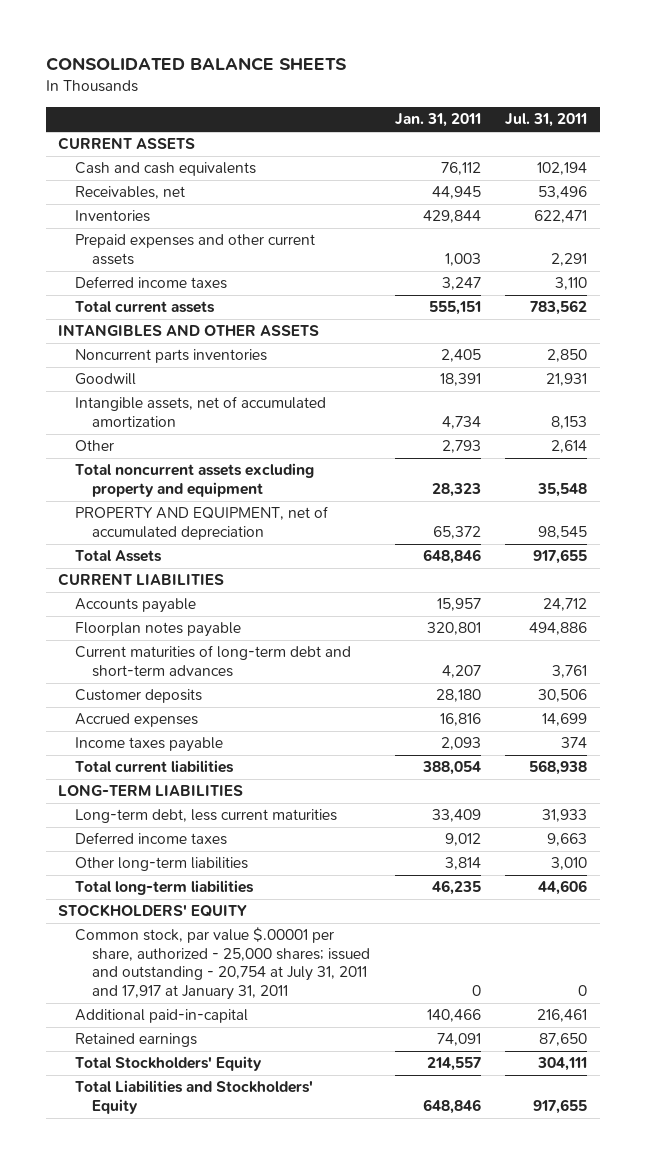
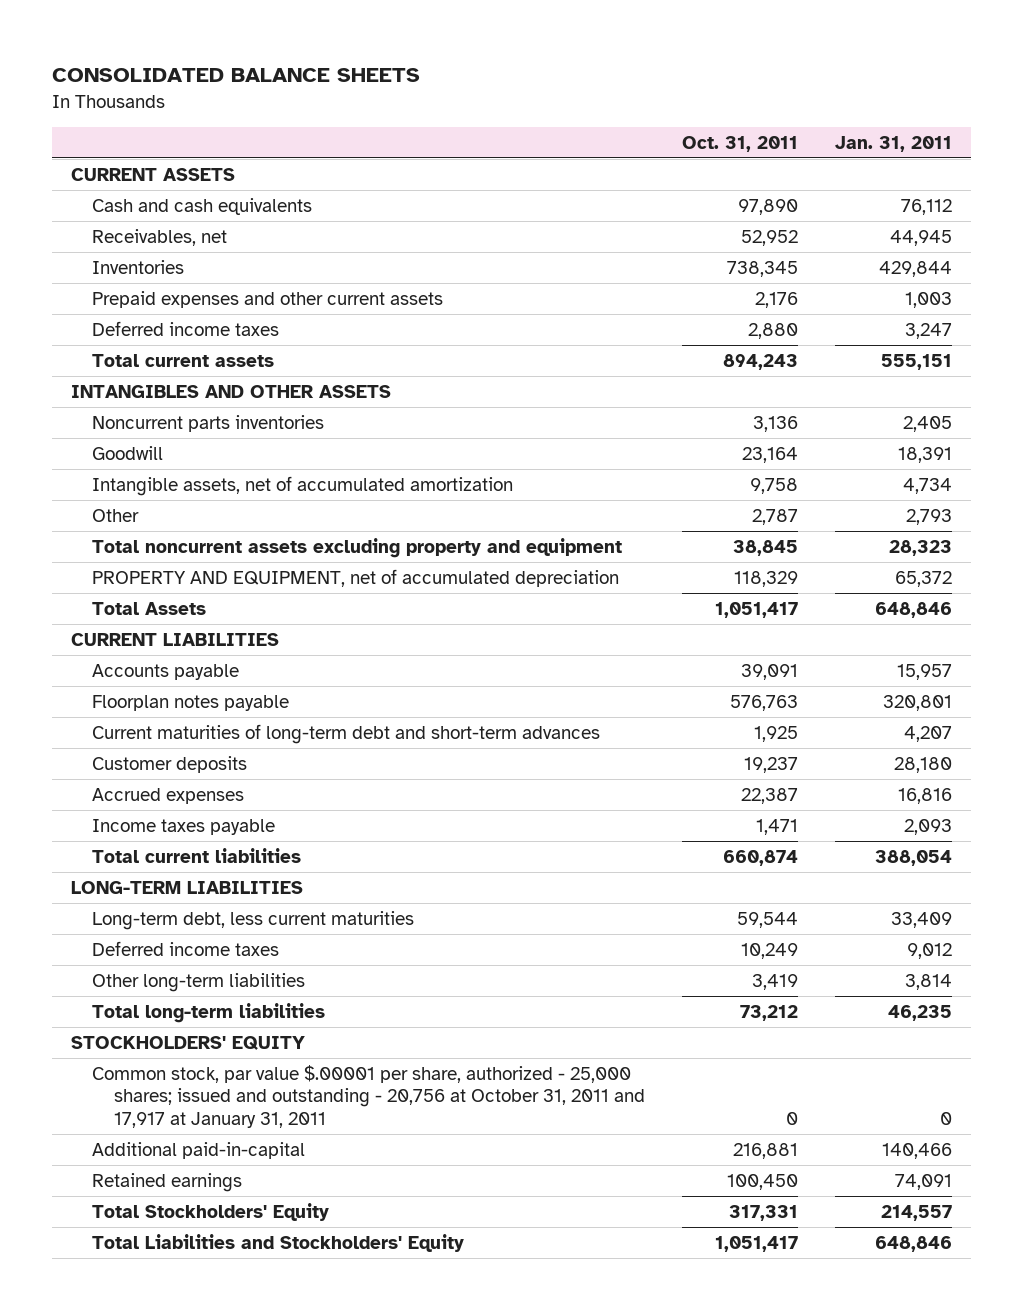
[505,113,588,128] Jul. 31, 2011 -> none
none -> [682,135,799,152] Oct. 31, 2011
[75,927,370,1000] Common stock, par value $.00001 per share, authorized - 25,000 shares; issued and outstanding - 20,754 at July 31, 2011 and 17,917 at January 31, 2011 -> [92,1064,646,1128] Common stock, par value $.00001 per share, authorized - 25,000 shares; issued and outstanding - 20,756 at October 31, 2011 and 17,917 at January 31, 2011

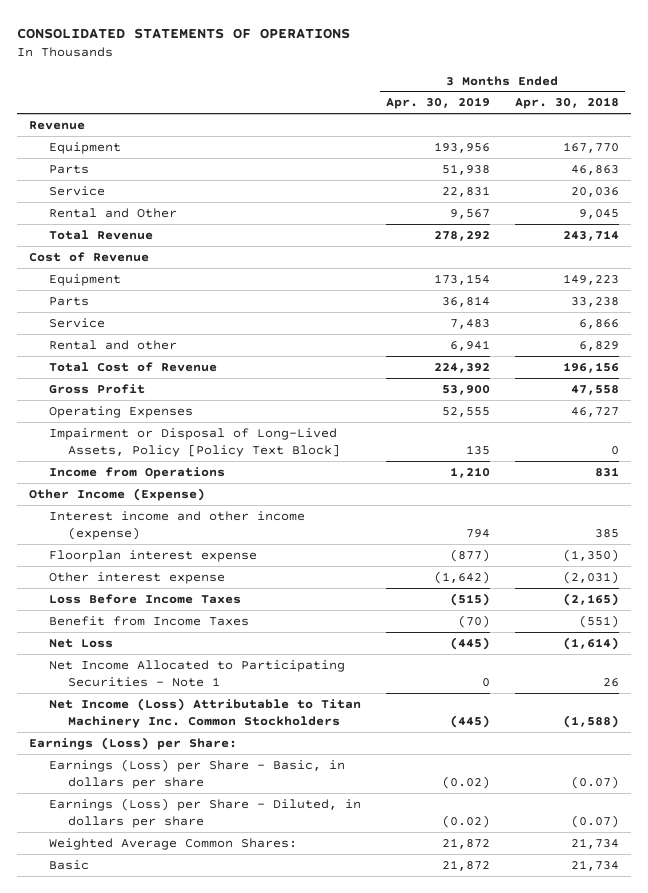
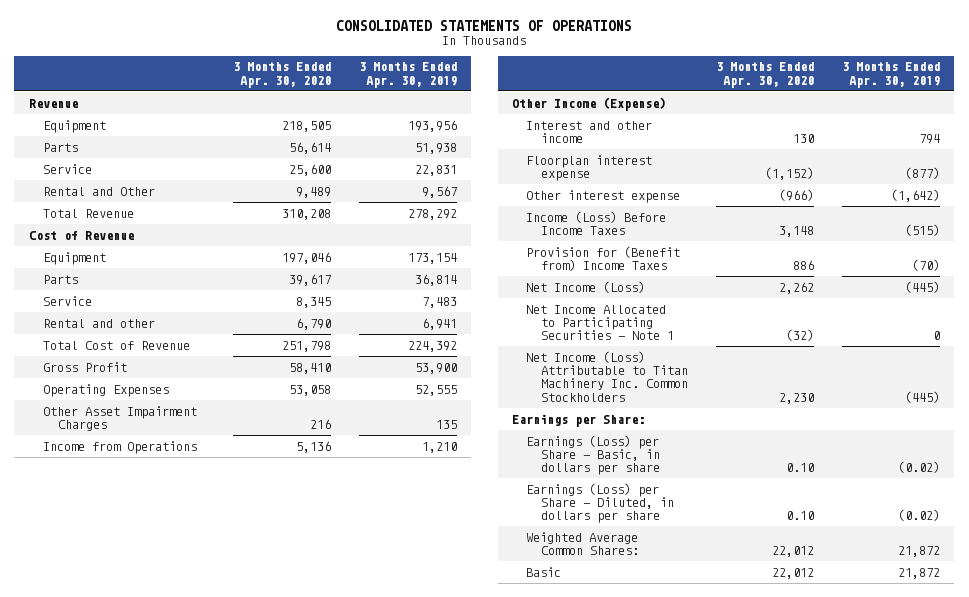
[514,97,619,110] Apr. 30, 2018 -> none
none -> [233,62,332,88] 3 Months Ended Apr. 30, 2020
[48,427,341,457] Impairment or Disposal of Long-Lived Assets, Policy [Policy Text Block] -> [43,405,198,432] Other Asset Impairment Charges
[48,510,305,540] Interest income and other income (expense) -> [526,120,653,144] Interest and other income
[48,593,241,604] Loss Before Income Taxes -> [526,210,667,236] Income (Loss) Before Income Taxes
[48,615,249,626] Benefit from Income Taxes -> [526,245,681,272] Provision for (Benefit from) Income Taxes
[48,638,113,648] Net Loss -> [526,280,646,293] Net Income (Loss)
[29,736,238,750] Earnings (Loss) per Share: -> [511,413,645,427] Earnings per Share:

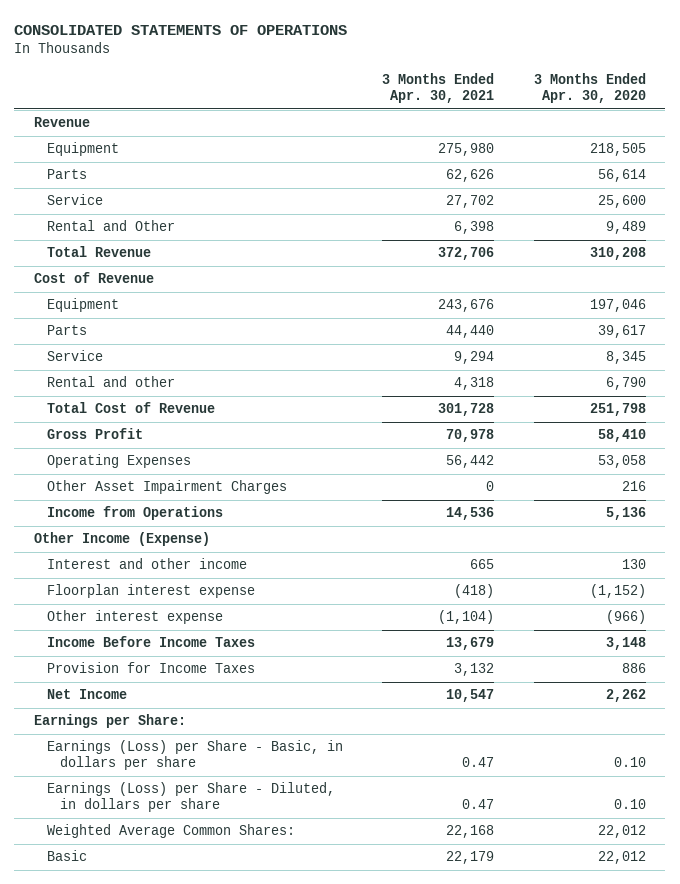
[359,62,458,88] 3 Months Ended Apr. 30, 2019 -> none
none -> [382,73,495,104] 3 Months Ended Apr. 30, 2021
[526,304,675,341] Net Income Allocated to Participating Securities - Note 1 -> none
[526,350,689,402] Net Income (Loss) Attributable to Titan Machinery Inc. Common Stockholders -> none
[526,210,667,236] Income (Loss) Before Income Taxes -> [47,636,256,648] Income Before Income Taxes
[526,245,681,272] Provision for (Benefit from) Income Taxes -> [47,662,256,674] Provision for Income Taxes
[526,280,646,293] Net Income (Loss) -> [47,689,128,700] Net Income

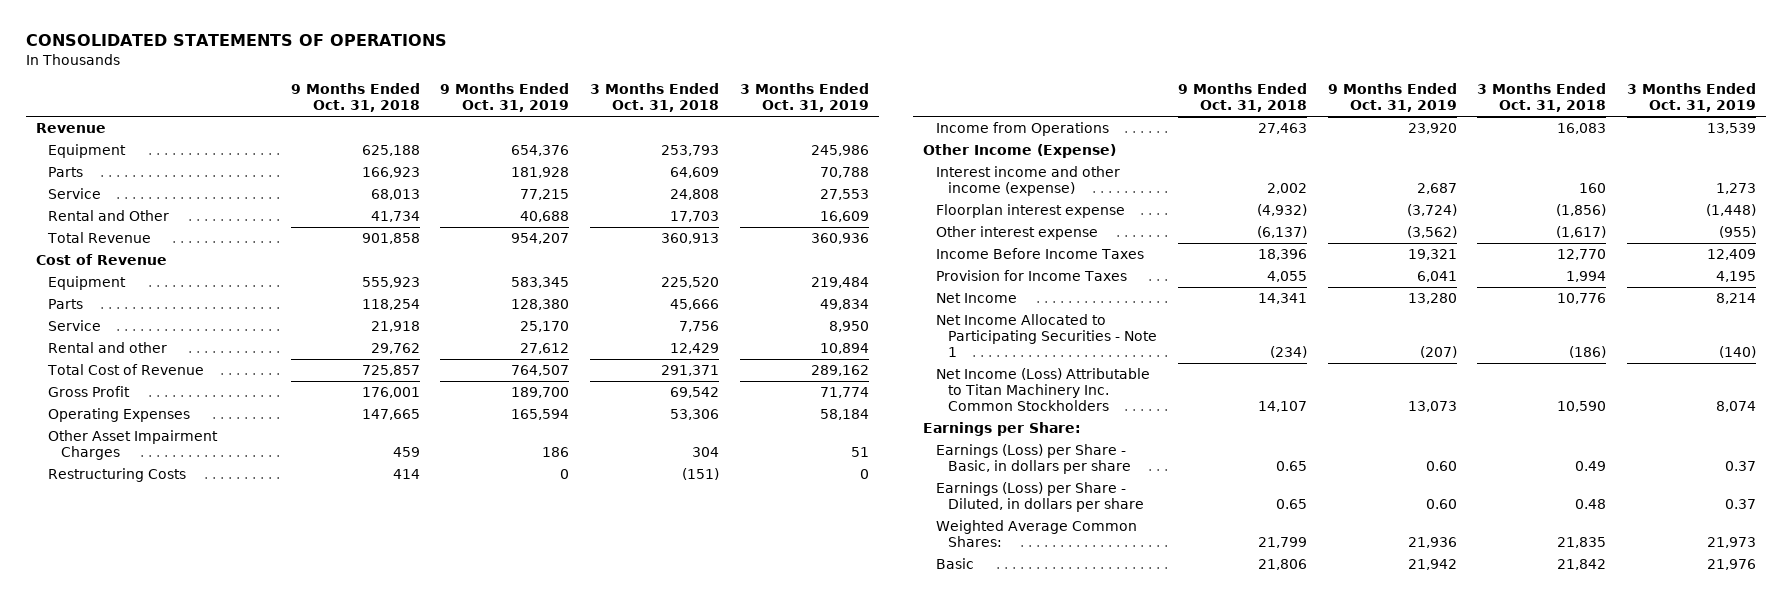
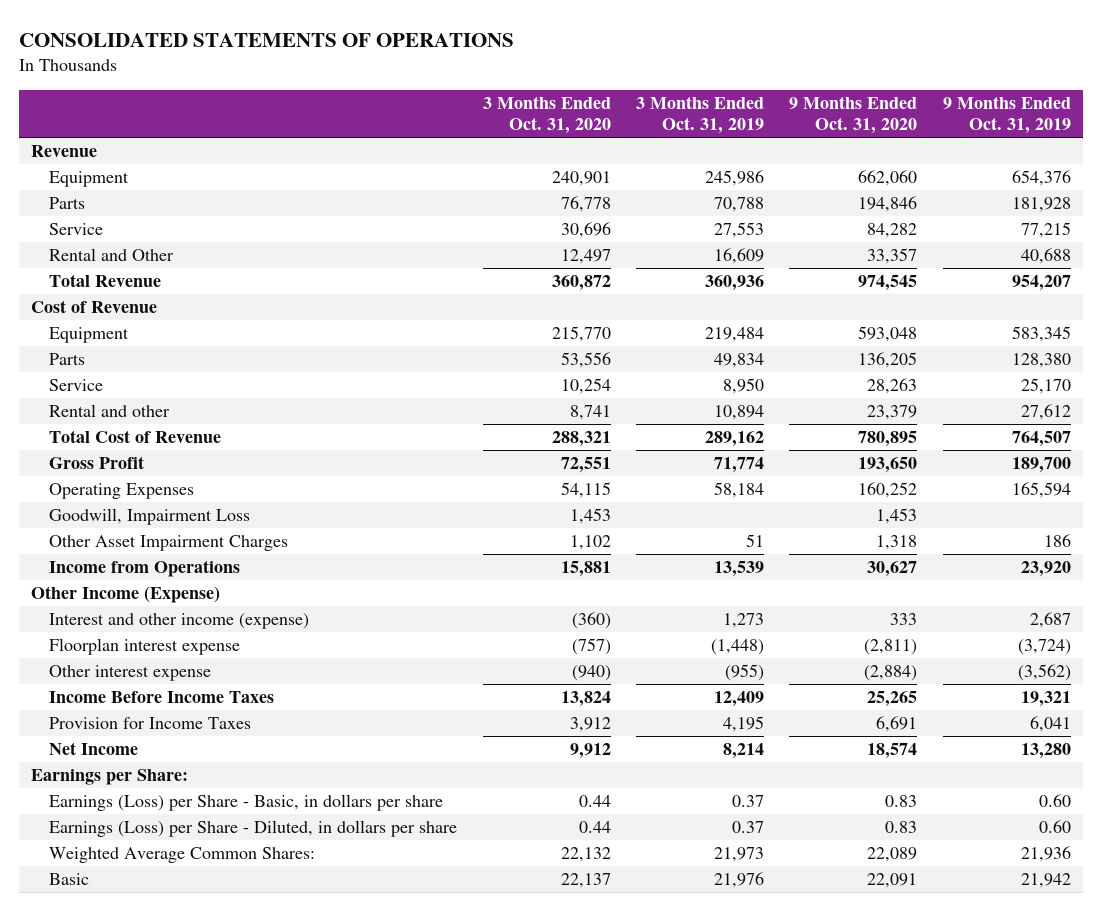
[290,82,420,113] 9 Months Ended Oct. 31, 2018 -> none
[590,82,720,113] 3 Months Ended Oct. 31, 2018 -> none
none -> [482,95,611,135] 3 Months Ended Oct. 31, 2020
none -> [789,95,918,135] 9 Months Ended Oct. 31, 2020
none -> [49,508,251,526] Goodwill, Impairment Loss
[48,467,187,482] Restructuring Costs -> none
[935,165,1120,197] Interest income and other income (expense) -> [49,613,310,630] Interest and other income (expense)
[935,313,1158,358] Net Income Allocated to Participating Securities - Note 1 -> none
[935,367,1150,412] Net Income (Loss) Attributable to Titan Machinery Inc. Common Stockholders -> none

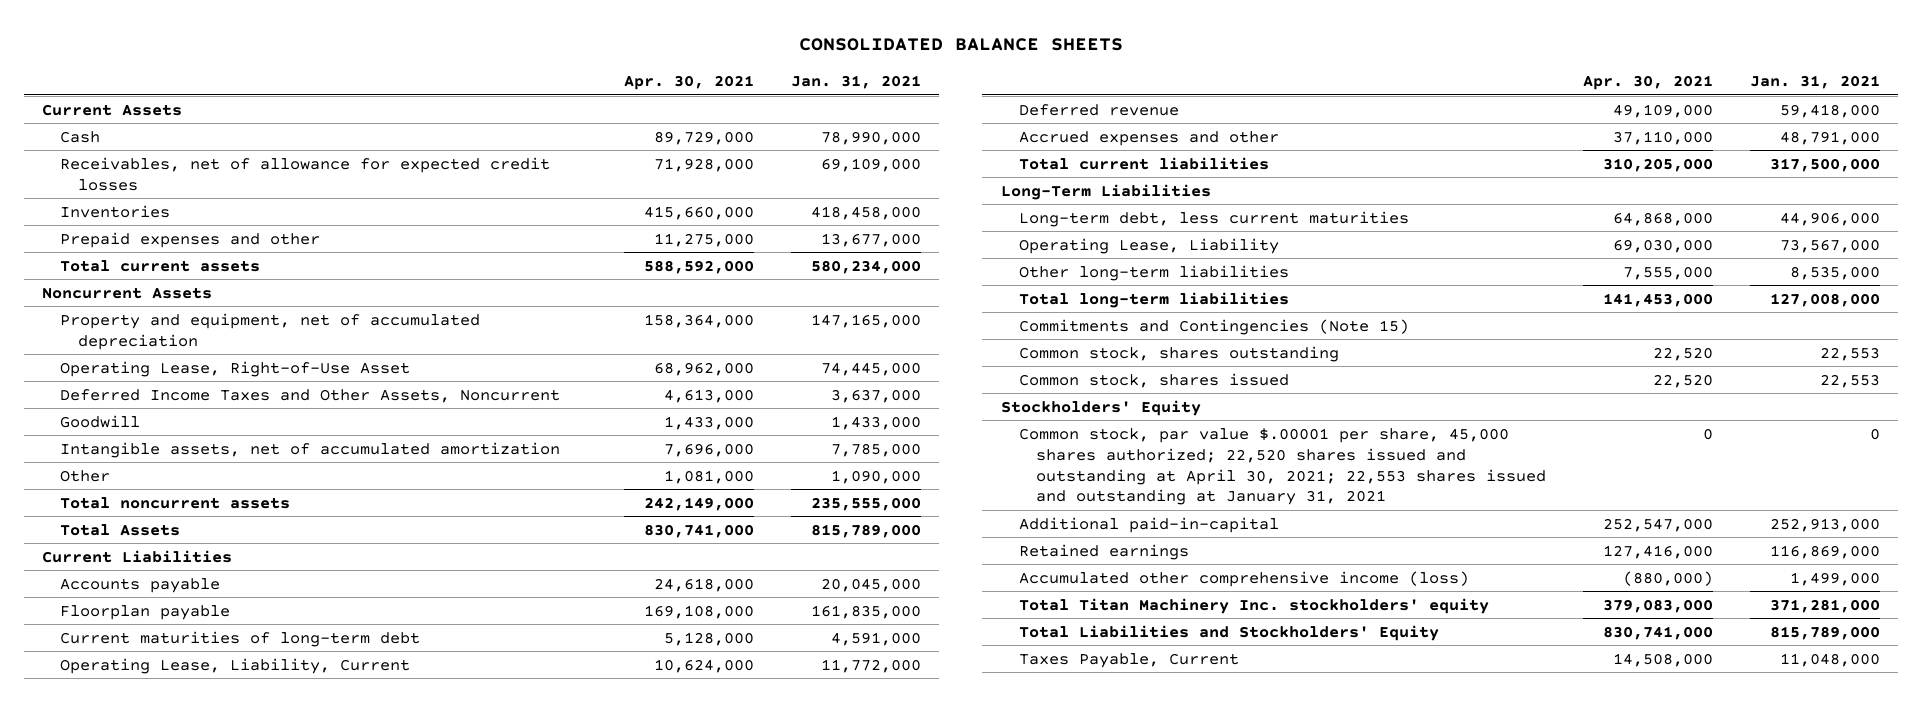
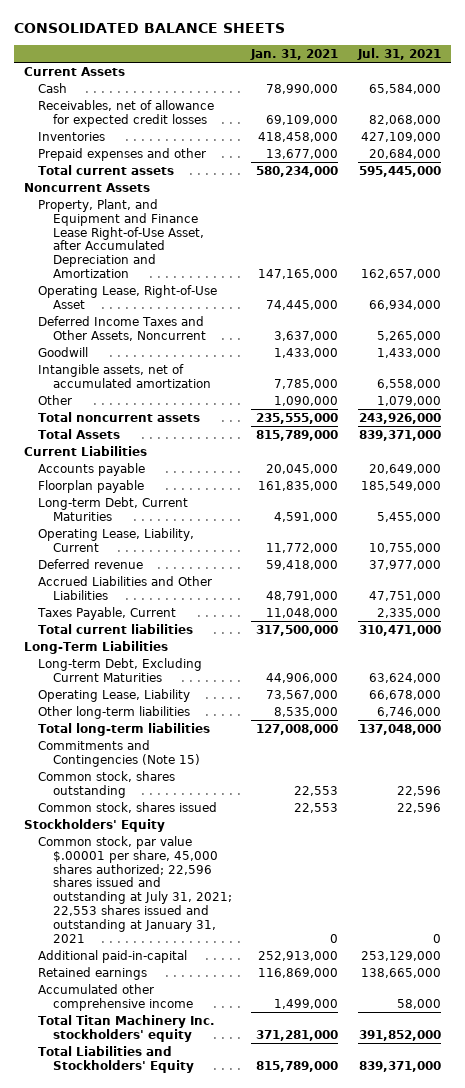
[624,75,755,91] Apr. 30, 2021 -> none
none -> [356,47,441,60] Jul. 31, 2021
[59,312,480,350] Property and equipment, net of accumulated depreciation -> [38,199,204,278] Property, Plant, and Equipment and Finance Lease Right-of-Use Asset, after Accumulated Depreciation and Amortization
[59,630,420,647] Current maturities of long-term debt -> [38,497,189,521] Long-term Debt, Current Maturities
[1018,130,1279,146] Accrued expenses and other -> [38,576,213,600] Accrued Liabilities and Other Liabilities
[1018,652,1239,668] Taxes Payable, Current -> [37,607,177,621] Taxes Payable, Current
[1018,210,1409,227] Long-term debt, less current maturities -> [38,658,203,682] Long-term Debt, Excluding Current Maturities
[1018,427,1547,506] Common stock, par value $.00001 per share, 45,000 shares authorized; 22,520 shares issued and outstanding at April 30, 2021; 22,553 shares issued and outstanding at January 31, 2021 -> [38,836,232,943] Common stock, par value $.00001 per share, 45,000 shares authorized; 22,596 shares issued and outstanding at July 31, 2021; 22,553 shares issued and outstanding at January 31, 2021
[1018,570,1469,587] Accumulated other comprehensive income (loss) -> [38,984,193,1011] Accumulated other comprehensive income

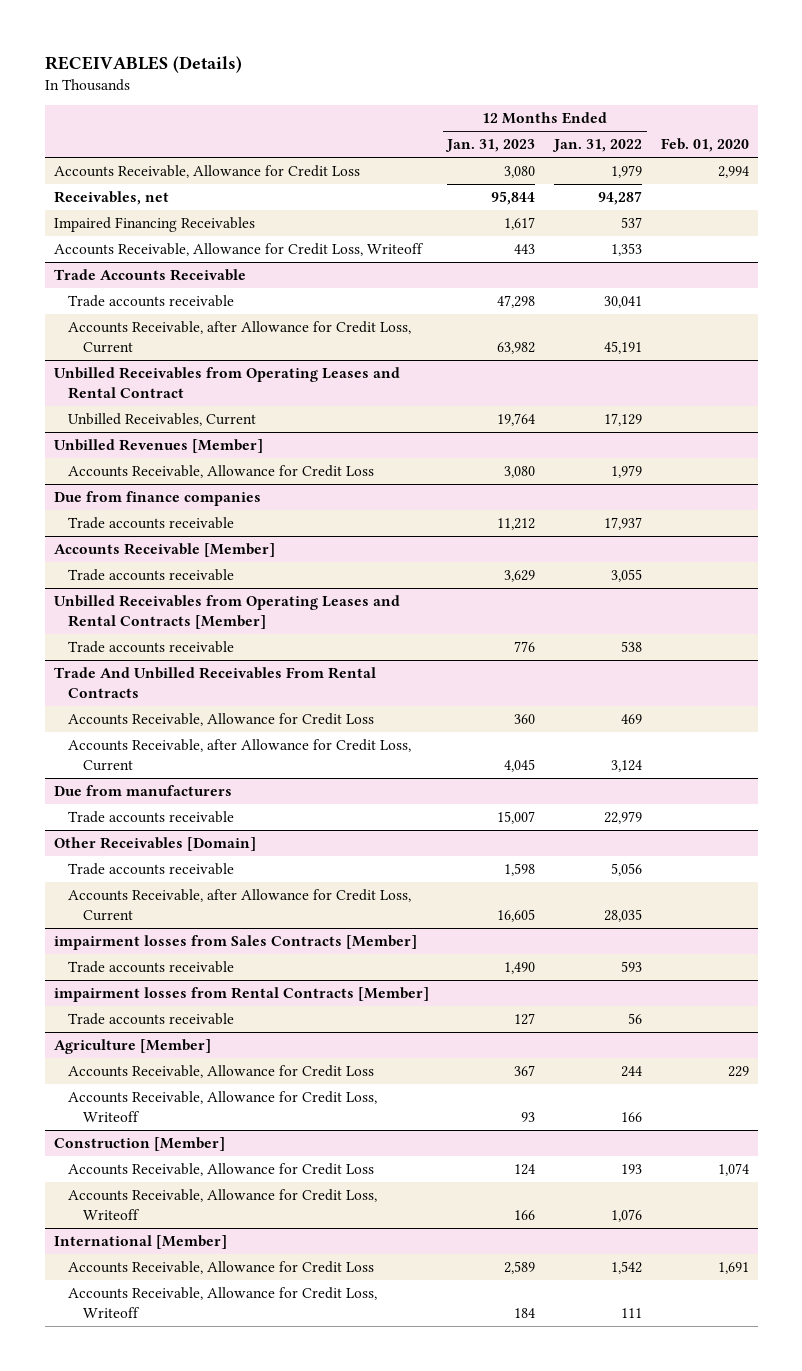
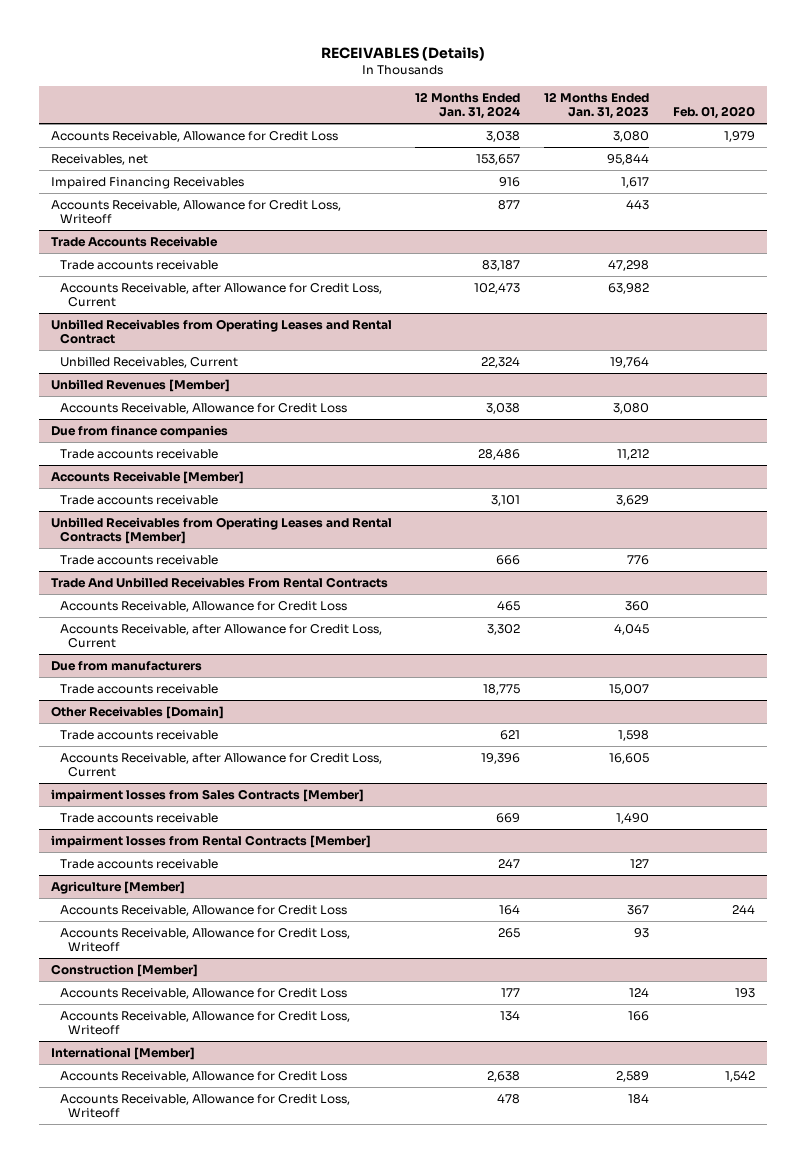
[551,139,642,153] Jan. 31, 2022 -> none
none -> [415,91,521,120] 12 Months Ended Jan. 31, 2024
[717,166,749,179] 2,994 -> [723,130,755,142] 1,979
[727,1066,749,1078] 229 -> [731,904,755,914] 244
[717,1163,749,1177] 1,074 -> [734,987,755,998] 193
[717,1262,749,1275] 1,691 -> [724,1070,755,1082] 1,542

